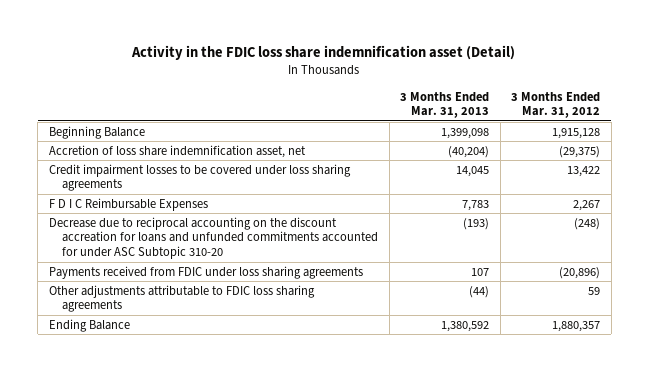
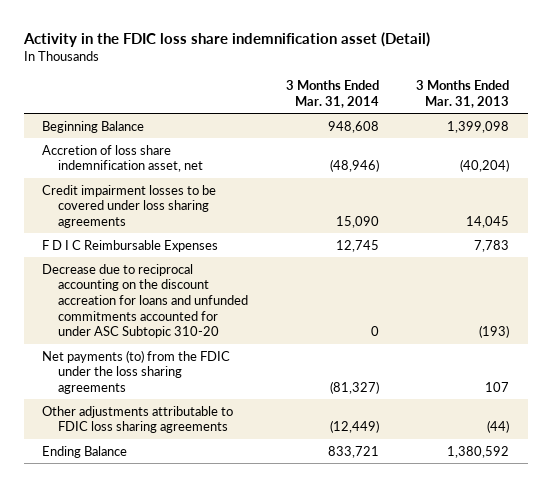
[511,91,601,119] 3 Months Ended Mar. 31, 2012 -> none
none -> [285,80,379,109] 3 Months Ended Mar. 31, 2014
[48,265,363,279] Payments received from FDIC under loss sharing agreements -> [42,349,231,394] Net payments (to) from the FDIC under the loss sharing agreements

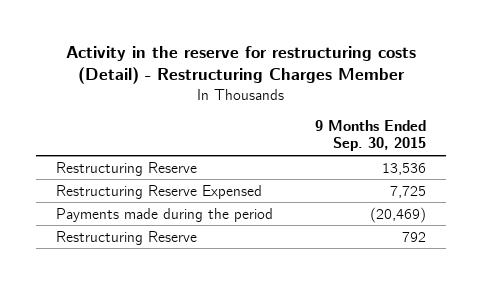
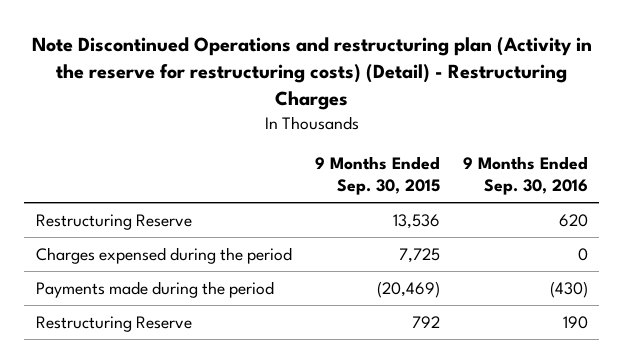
[66,46,417,85] Activity in the reserve for restructuring costs (Detail) - Restructuring Charges Member -> [31,37,592,111] Note Discontinued Operations and restructuring plan (Activity in the reserve for restructuring costs) (Detail) - Restructuring Charges
none -> [462,155,588,195] 9 Months Ended Sep. 30, 2016
[56,184,263,199] Restructuring Reserve Expensed -> [35,246,292,264] Charges expensed during the period

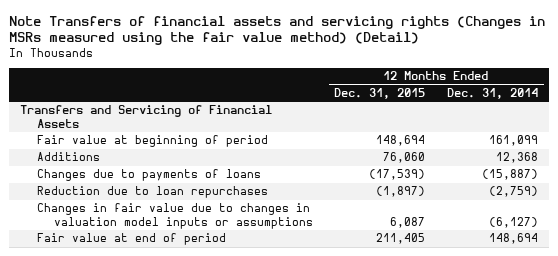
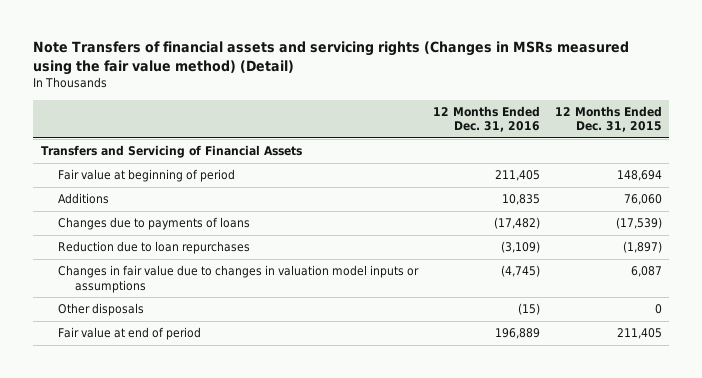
[447,88,539,100] Dec. 31, 2014 -> none
none -> [432,105,540,133] 12 Months Ended Dec. 31, 2016
none -> [57,303,144,317] Other disposals

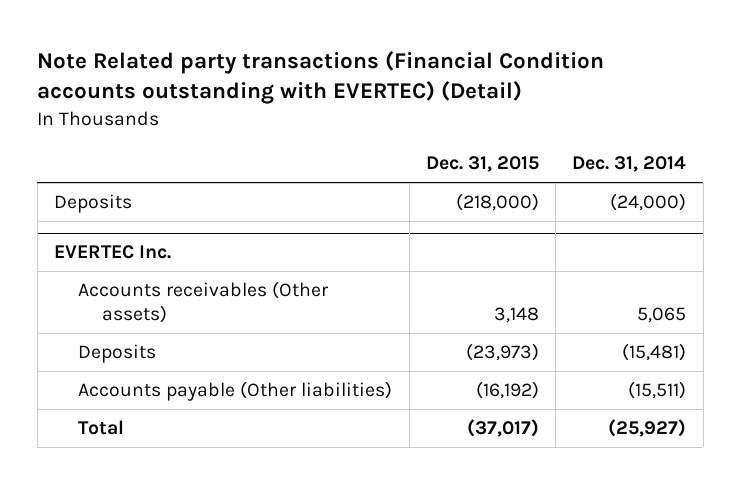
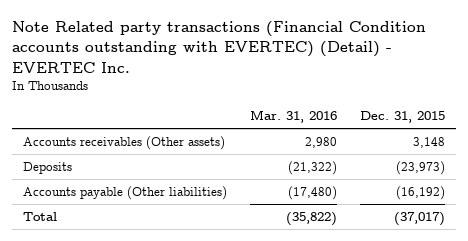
[37,50,605,105] Note Related party transactions (Financial Condition accounts outstanding with EVERTEC) (Detail) -> [12,21,427,73] Note Related party transactions (Financial Condition accounts outstanding with EVERTEC) (Detail) - EVERTEC Inc.
[572,156,687,173] Dec. 31, 2014 -> none
none -> [250,110,338,124] Mar. 31, 2016
[54,194,133,214] Deposits -> none
[54,245,172,260] EVERTEC Inc. -> none

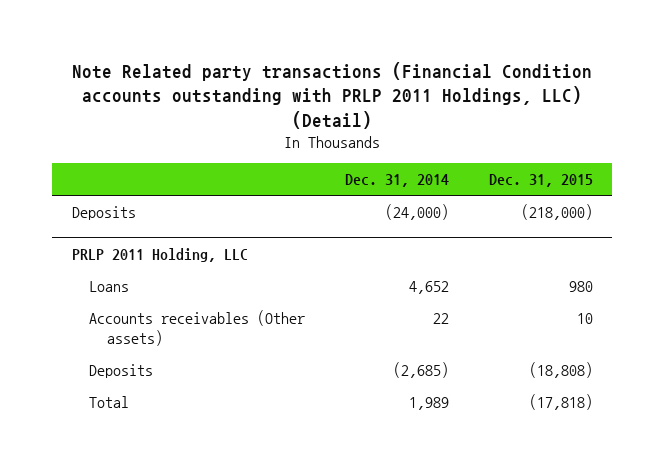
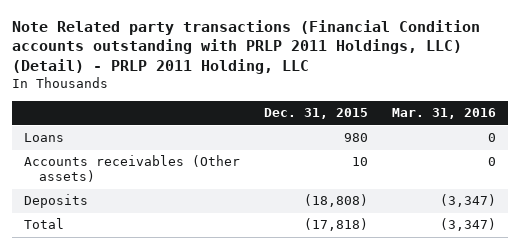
[72,61,593,129] Note Related party transactions (Financial Condition accounts outstanding with PRLP 2011 Holdings, LLC) (Detail) -> [12,19,481,75] Note Related party transactions (Financial Condition accounts outstanding with PRLP 2011 Holdings, LLC) (Detail) - PRLP 2011 Holding, LLC
[344,174,449,188] Dec. 31, 2014 -> none
none -> [392,108,497,120] Mar. 31, 2016
[71,206,136,221] Deposits -> none
[71,247,248,262] PRLP 2011 Holding, LLC -> none

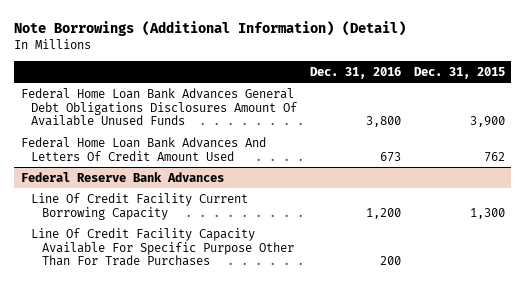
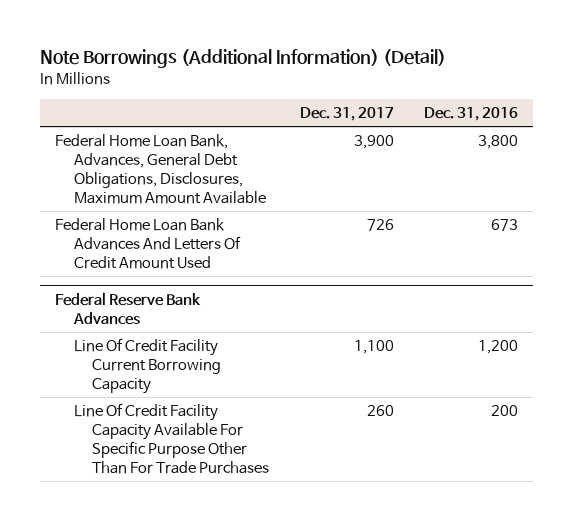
[413,66,505,79] Dec. 31, 2015 -> none
none -> [299,106,394,121] Dec. 31, 2017
[20,87,298,127] Federal Home Loan Bank Advances General Debt Obligations Disclosures Amount Of Available Unused Funds -> [55,134,266,204] Federal Home Loan Bank, Advances, General Debt Obligations, Disclosures, Maximum Amount Available

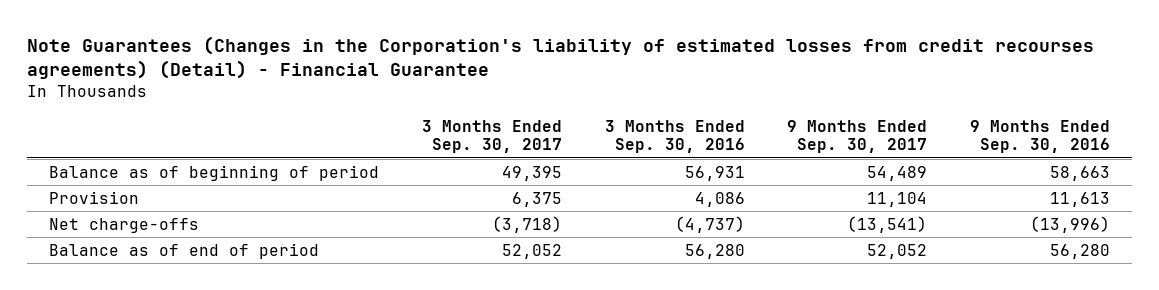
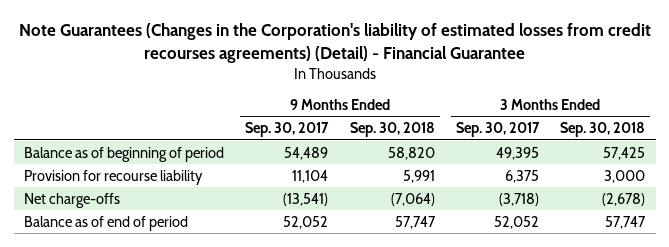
[604,119,745,154] 3 Months Ended Sep. 30, 2016 -> none
[970,119,1111,154] 9 Months Ended Sep. 30, 2016 -> none
none -> [349,122,435,138] Sep. 30, 2018
none -> [560,122,646,138] Sep. 30, 2018
[48,190,139,204] Provision -> [24,169,204,185] Provision for recourse liability

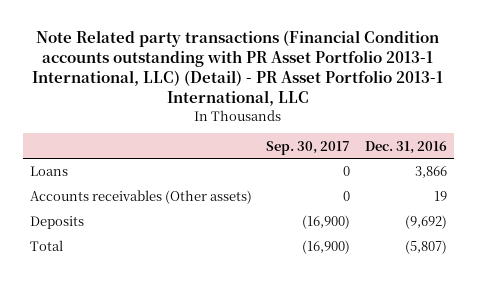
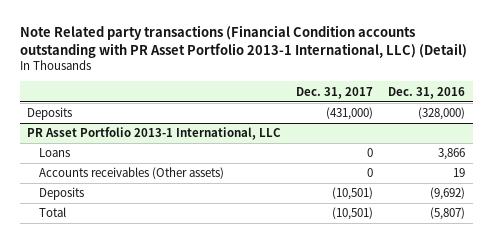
[32,29,444,107] Note Related party transactions (Financial Condition accounts outstanding with PR Asset Portfolio 2013-1 International, LLC) (Detail) - PR Asset Portfolio 2013-1 International, LLC -> [19,25,467,58] Note Related party transactions (Financial Condition accounts outstanding with PR Asset Portfolio 2013-1 International, LLC) (Detail)
[266,140,351,155] Sep. 30, 2017 -> none
none -> [296,86,374,99] Dec. 31, 2017
none -> [27,107,73,121] Deposits
none -> [27,127,282,141] PR Asset Portfolio 2013-1 International, LLC

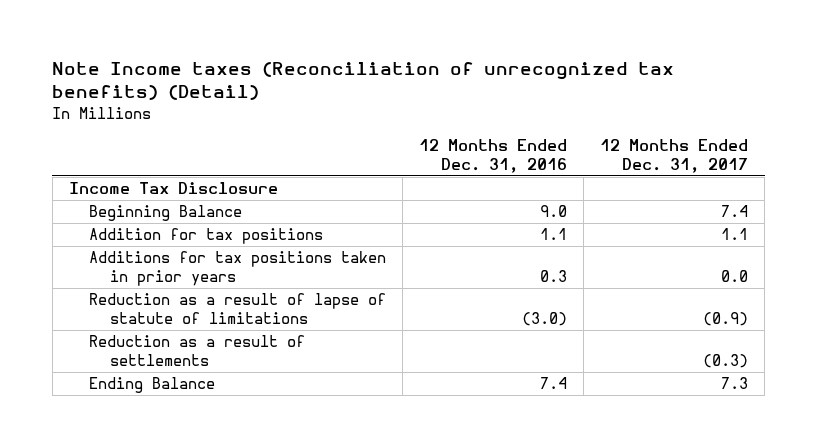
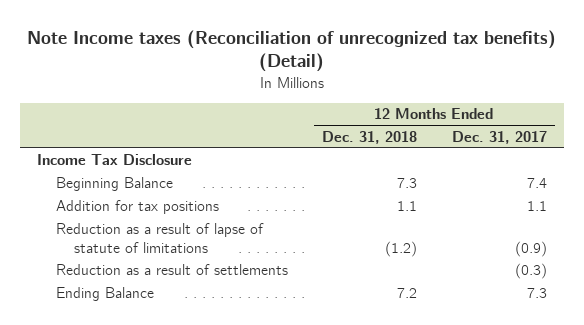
[419,138,568,173] 12 Months Ended Dec. 31, 2016 -> none
none -> [322,130,418,144] Dec. 31, 2018
[89,251,387,287] Additions for tax positions taken in prior years -> none

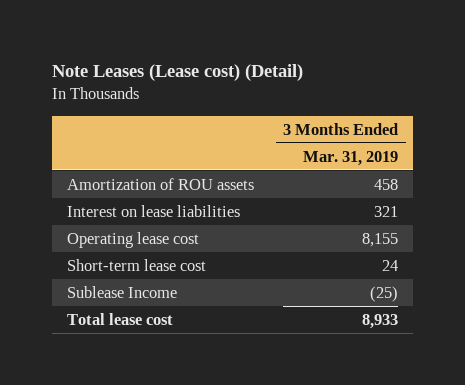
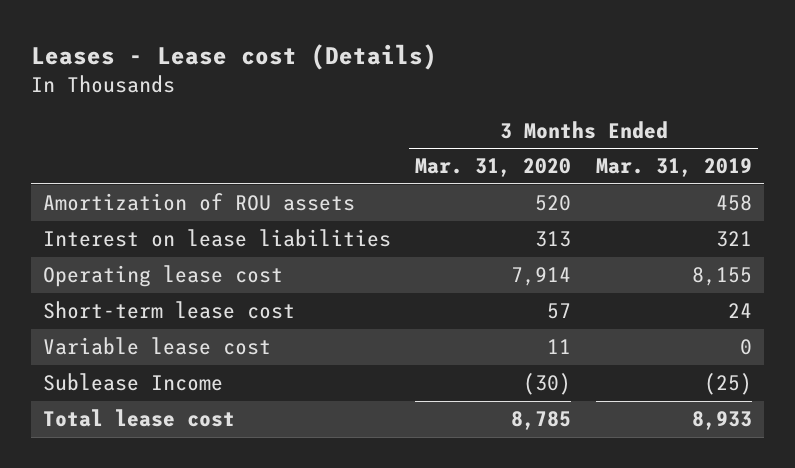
[52,64,304,82] Note Leases (Lease cost) (Detail) -> [31,43,438,70] Leases - Lease cost (Details)
none -> [415,158,572,178] Mar. 31, 2020
none -> [43,337,272,356] Variable lease cost

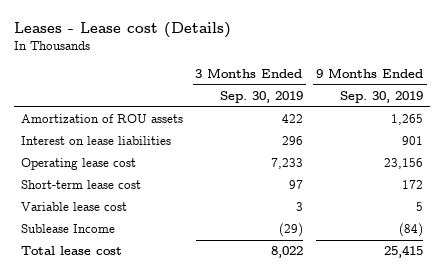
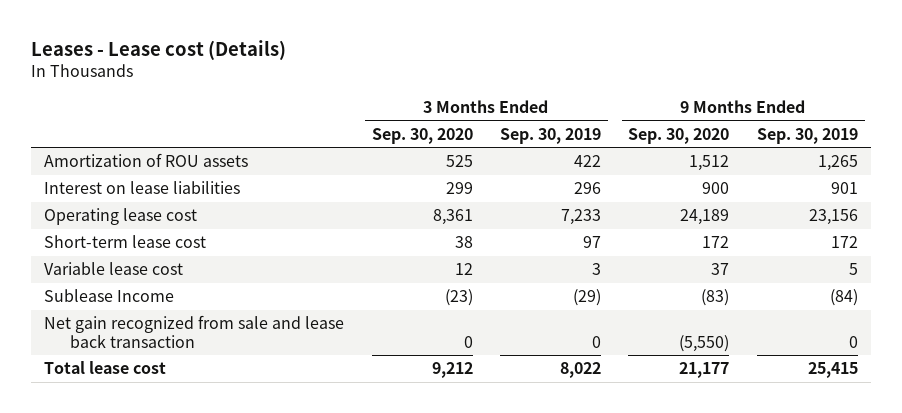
none -> [371,127,473,144] Sep. 30, 2020
none -> [628,127,730,144] Sep. 30, 2020
none -> [44,315,345,348] Net gain recognized from sale and lease back transaction

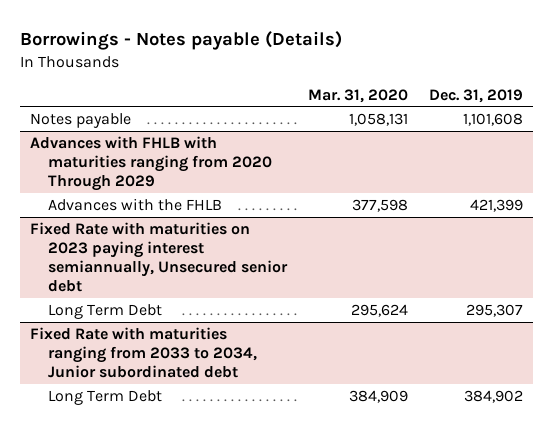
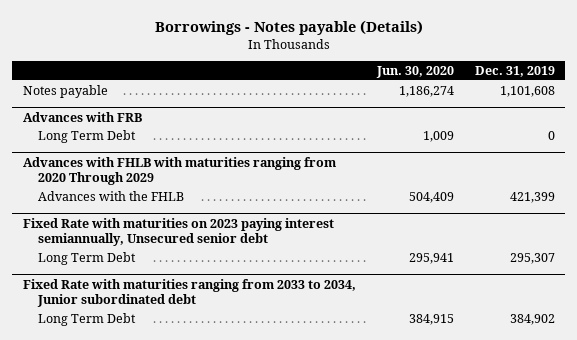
[307,88,408,103] Mar. 31, 2020 -> none
none -> [375,66,454,79] Jun. 30, 2020
none -> [22,111,142,122] Advances with FRB
none -> [38,129,137,143] Long Term Debt

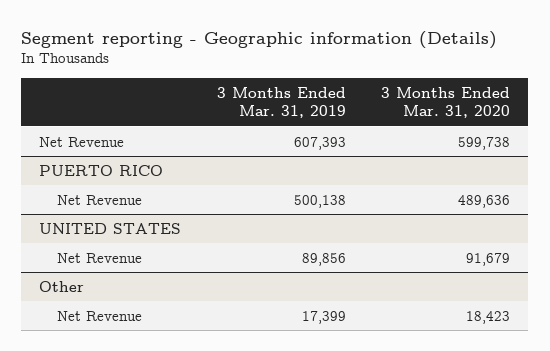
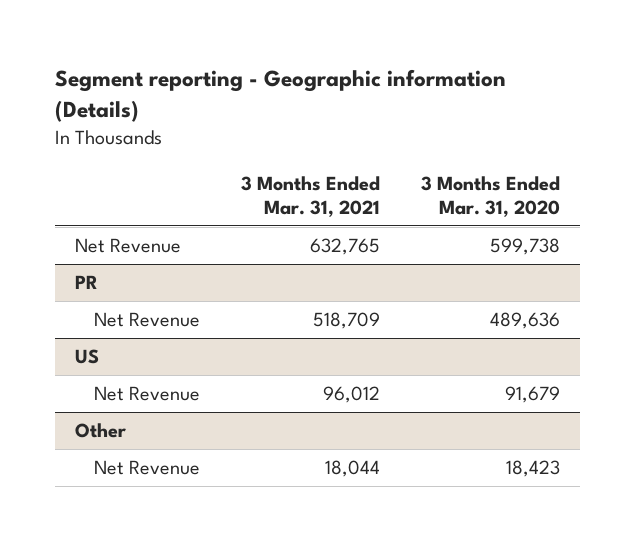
[216,86,346,119] 3 Months Ended Mar. 31, 2019 -> none
none -> [241,175,381,218] 3 Months Ended Mar. 31, 2021
[39,164,164,176] PUERTO RICO -> [75,274,99,289] PR
[39,222,182,234] UNITED STATES -> [75,348,100,364] US

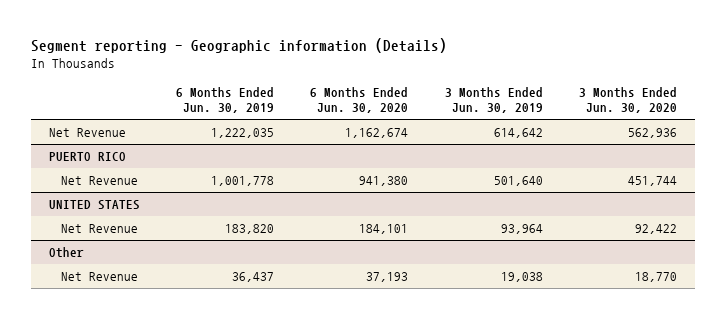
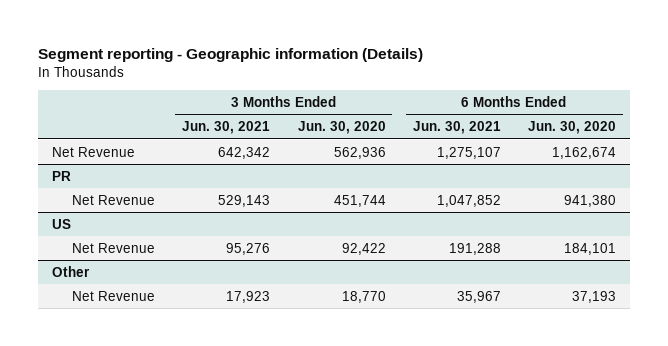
[176,87,275,114] 6 Months Ended Jun. 30, 2019 -> none
[444,87,543,114] 3 Months Ended Jun. 30, 2019 -> none
none -> [182,121,271,135] Jun. 30, 2021
none -> [412,121,501,135] Jun. 30, 2021
[48,152,126,162] PUERTO RICO -> [51,170,71,181] PR
[48,200,140,211] UNITED STATES -> [51,218,71,229] US

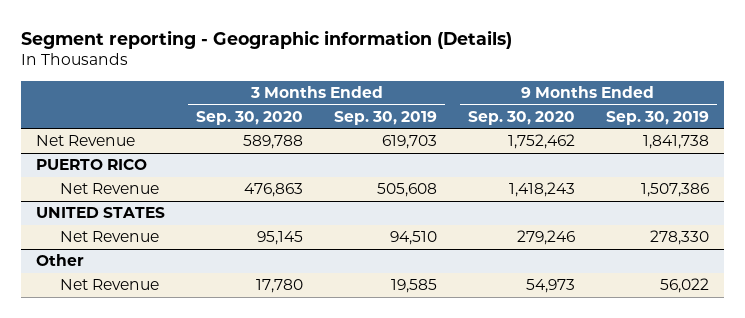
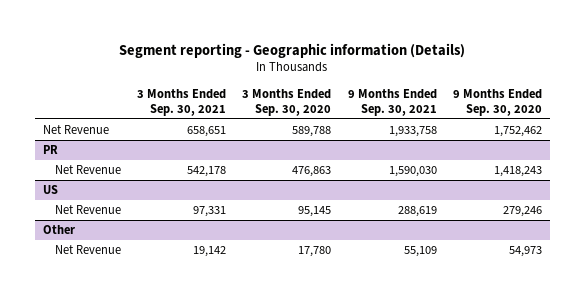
[334,110,438,125] Sep. 30, 2019 -> none
[605,110,709,125] Sep. 30, 2019 -> none
none -> [137,88,227,116] 3 Months Ended Sep. 30, 2021
none -> [347,88,437,116] 9 Months Ended Sep. 30, 2021
[36,159,148,171] PUERTO RICO -> [43,144,59,154] PR
[36,207,166,219] UNITED STATES -> [43,184,59,194] US

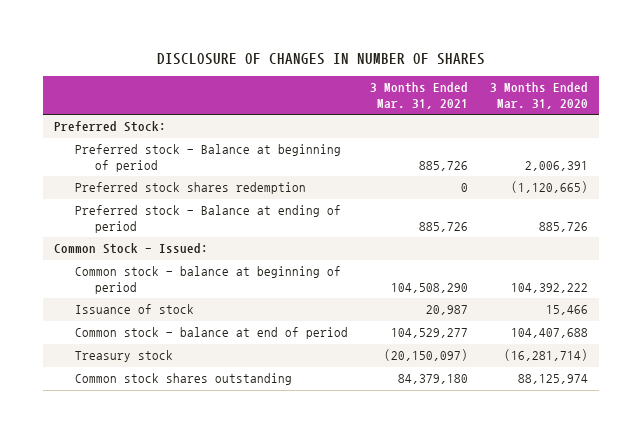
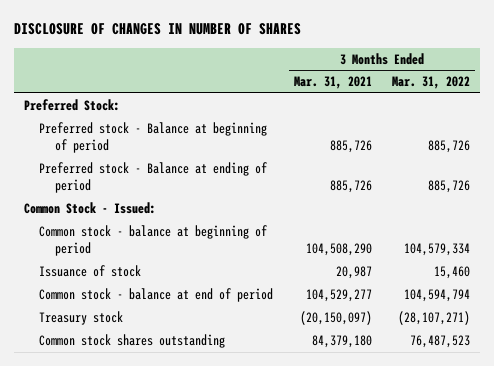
[490,82,589,110] 3 Months Ended Mar. 31, 2020 -> none
none -> [392,76,471,90] Mar. 31, 2022
[74,182,306,195] Preferred stock shares redemption -> none

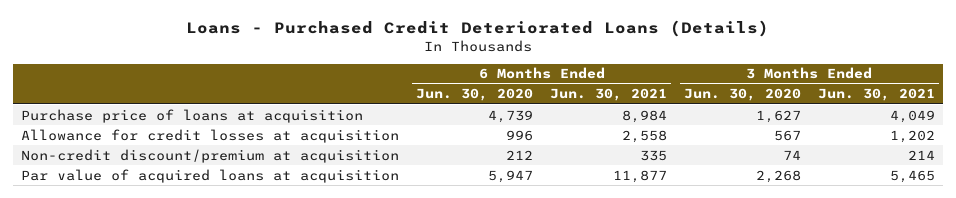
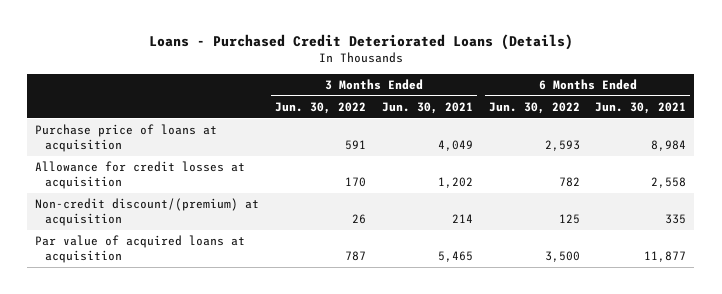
[416,88,534,102] Jun. 30, 2020 -> none
[683,88,801,102] Jun. 30, 2020 -> none
none -> [275,102,367,115] Jun. 30, 2022
none -> [488,102,580,115] Jun. 30, 2022
[21,148,400,163] Non-credit discount/premium at acquisition -> [35,198,260,227] Non-credit discount/(premium) at acquisition

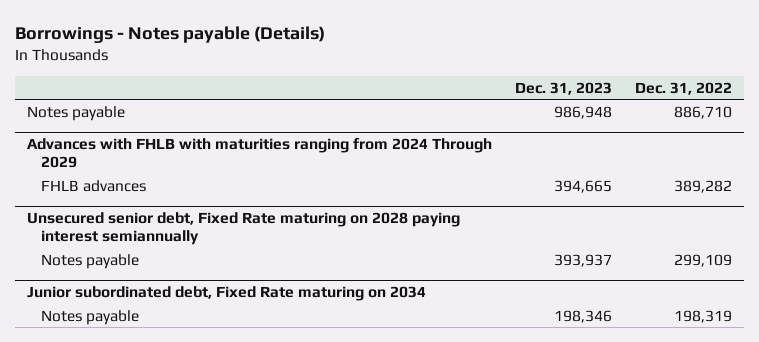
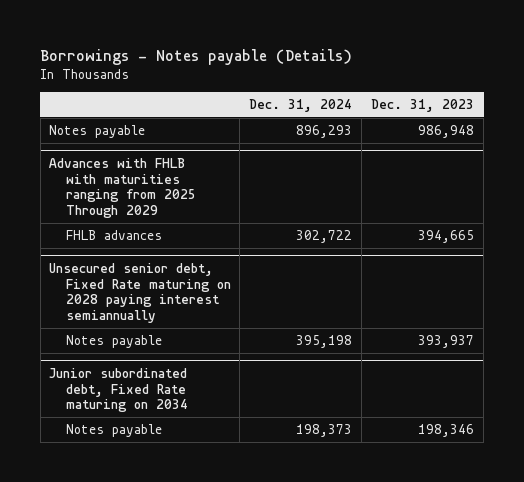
[635,81,733,95] Dec. 31, 2022 -> none
none -> [249,98,353,112] Dec. 31, 2024
[26,137,492,169] Advances with FHLB with maturities ranging from 2024 Through 2029 -> [49,157,196,219] Advances with FHLB with maturities ranging from 2025 Through 2029

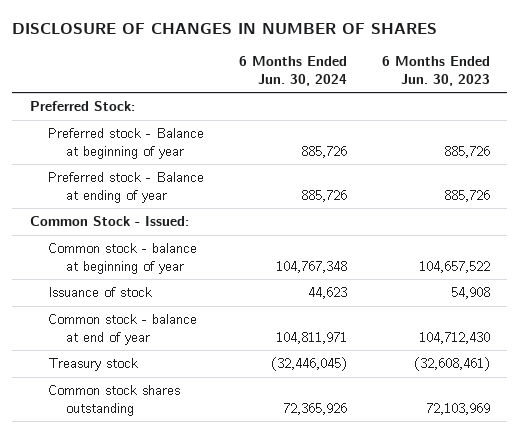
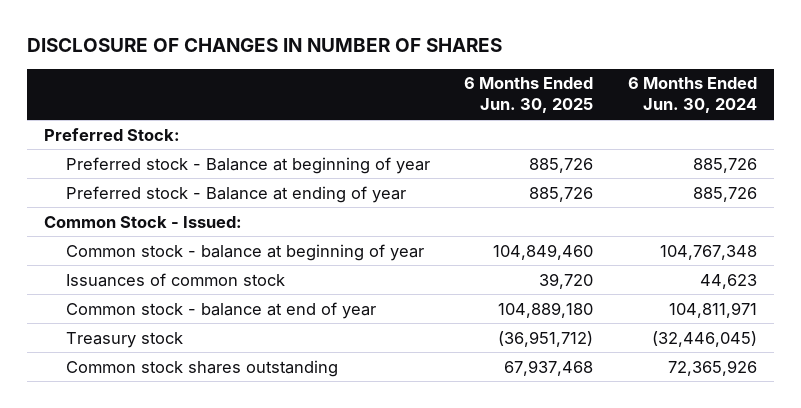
[381,56,490,86] 6 Months Ended Jun. 30, 2023 -> none
none -> [464,77,594,114] 6 Months Ended Jun. 30, 2025
[47,287,152,298] Issuance of stock -> [65,272,285,287] Issuances of common stock

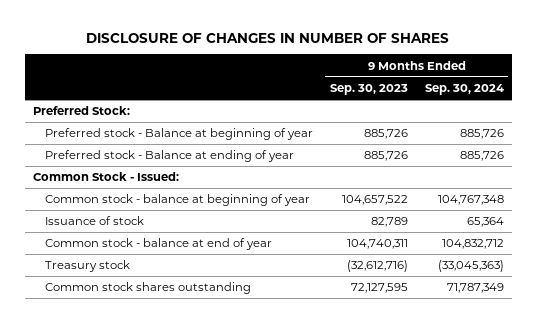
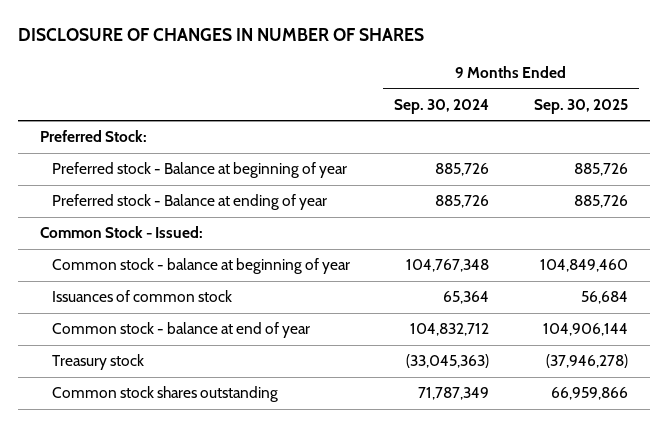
[329,84,408,96] Sep. 30, 2023 -> none
none -> [533,98,628,114] Sep. 30, 2025
[44,216,144,226] Issuance of stock -> [52,290,233,303] Issuances of common stock

